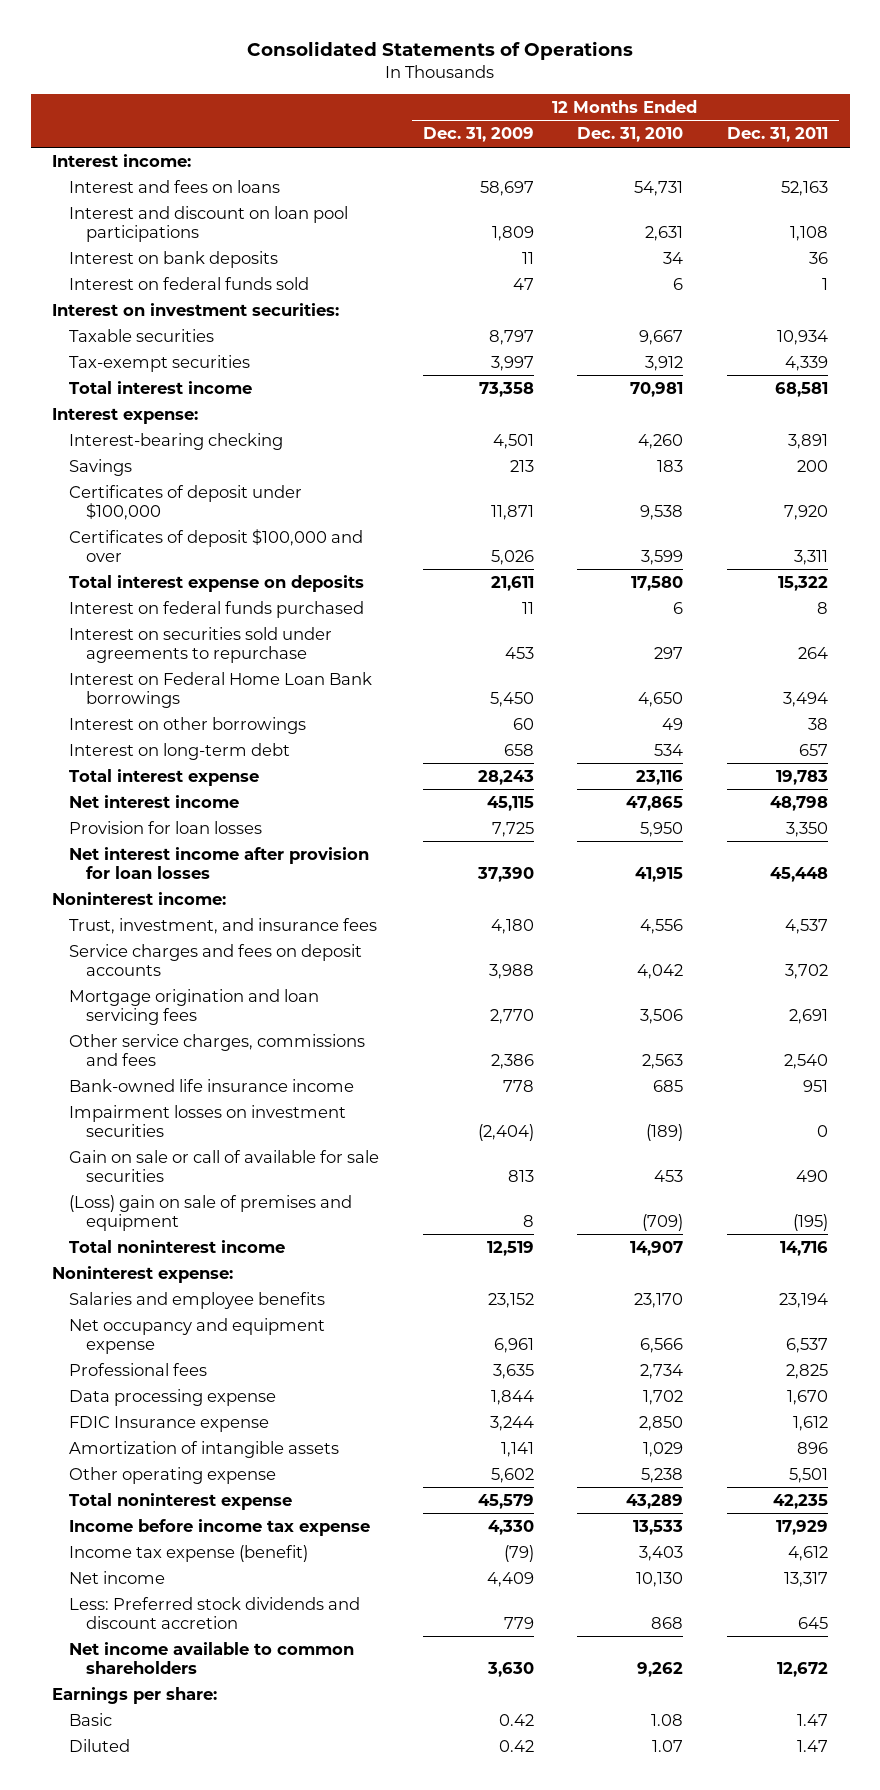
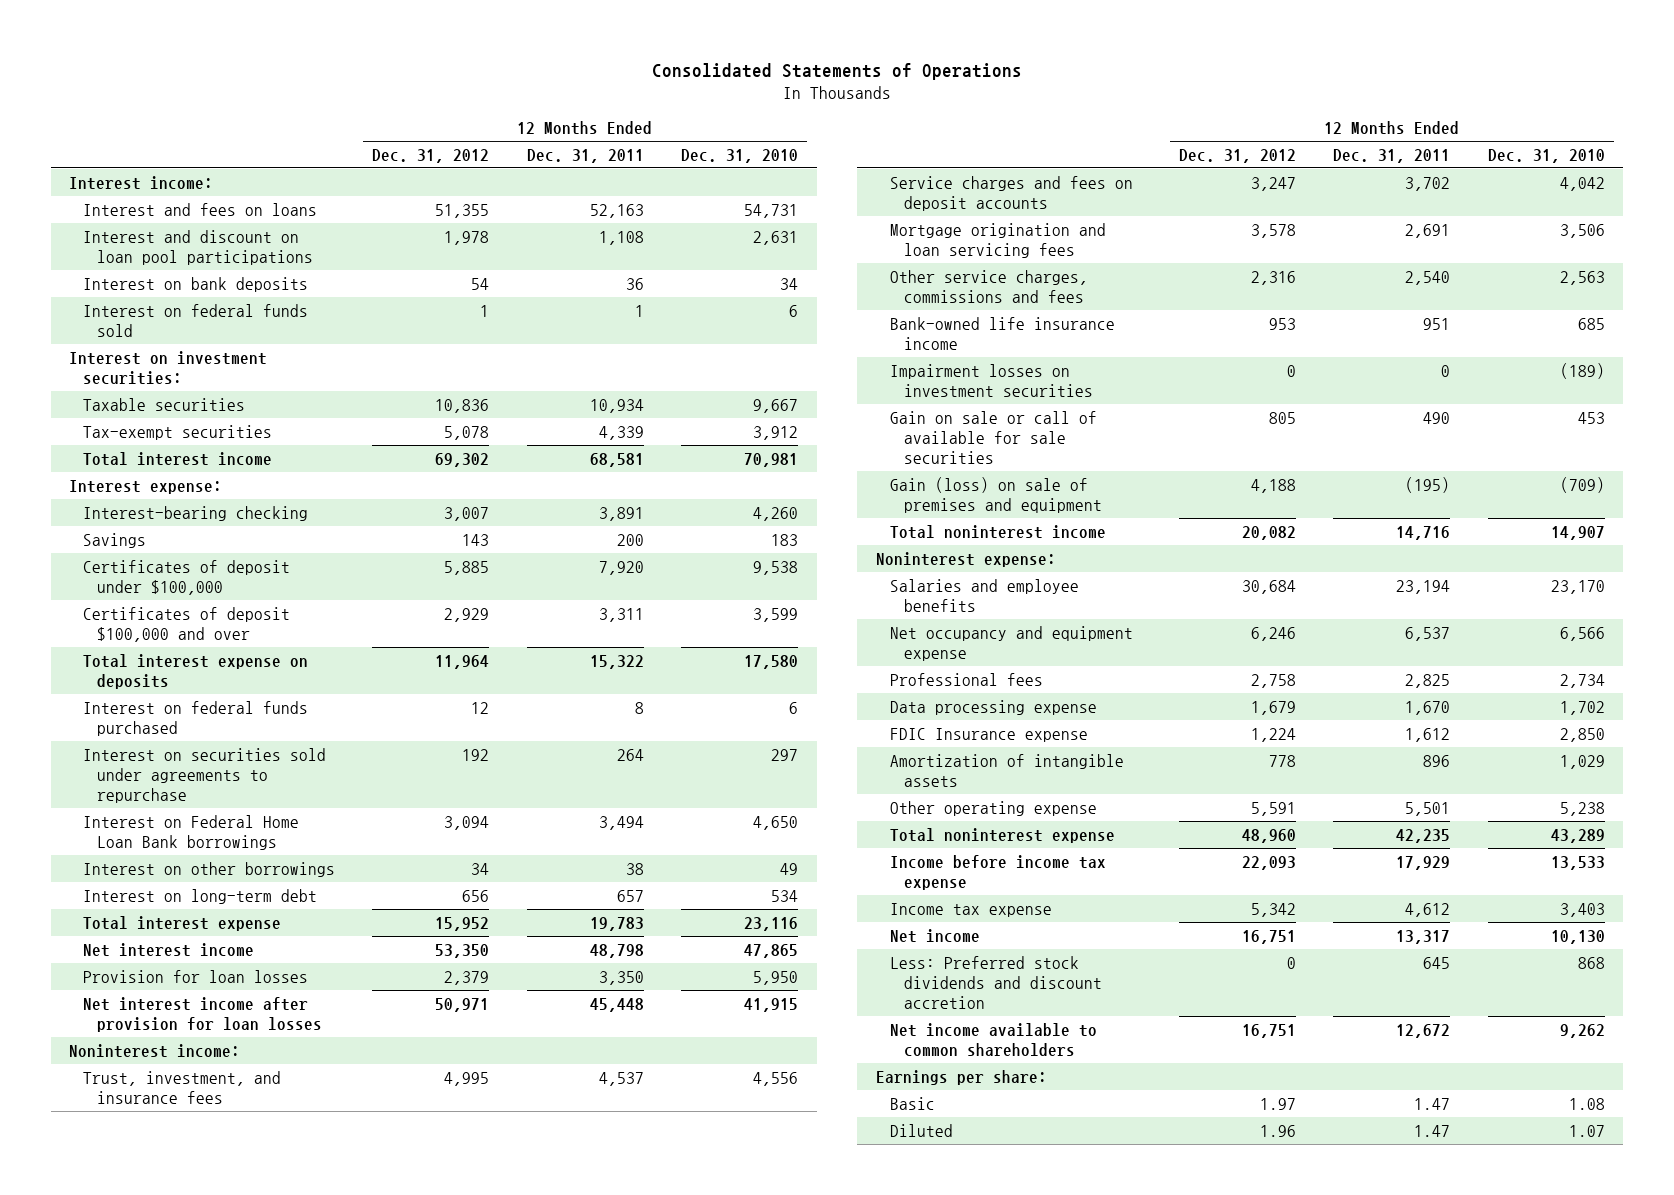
[422,127,534,143] Dec. 31, 2009 -> none
none -> [372,148,490,163] Dec. 31, 2012
[69,1194,353,1231] (Loss) gain on sale of premises and equipment -> [889,476,1102,513] Gain (loss) on sale of premises and equipment
[69,1544,309,1562] Income tax expense (benefit) -> [889,902,1052,917] Income tax expense

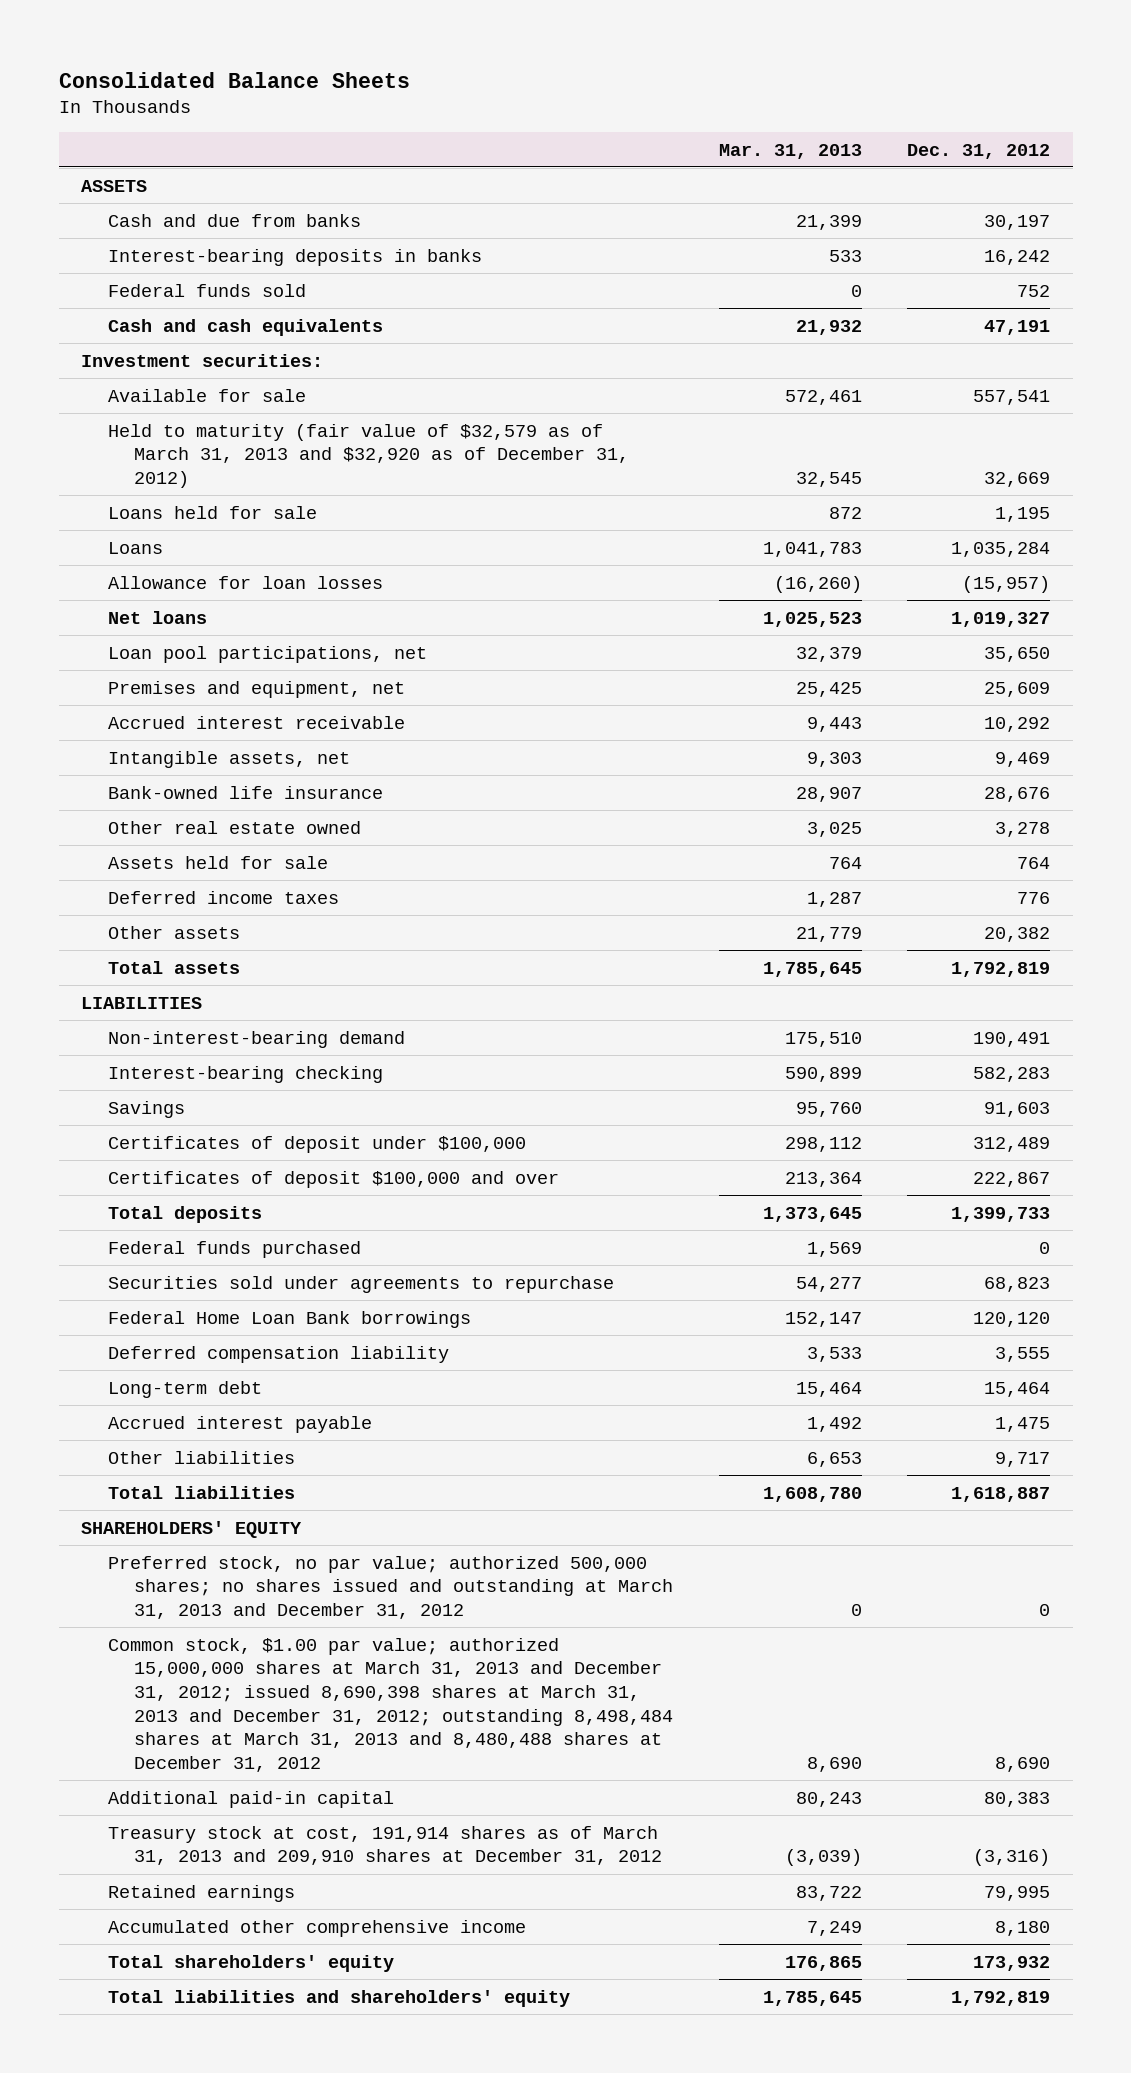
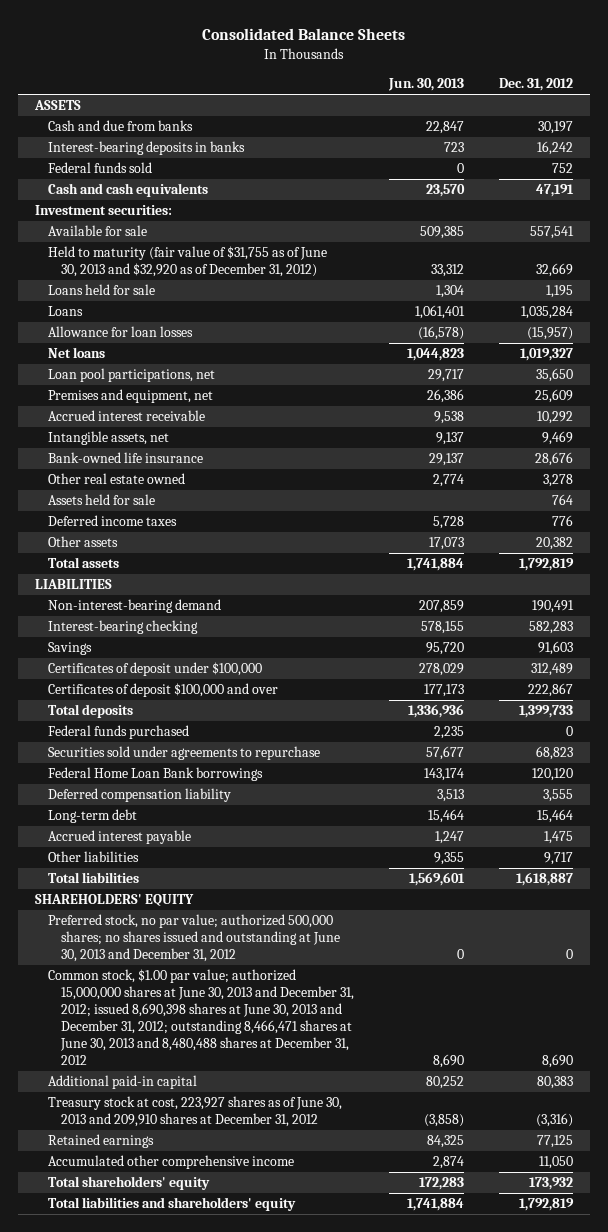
[718,143,862,159] Mar. 31, 2013 -> none
none -> [388,78,465,92] Jun. 30, 2013
[107,423,630,489] Held to maturity (fair value of $32,579 as of March 31, 2013 and $32,920 as of December 31, 2012) -> [48,246,328,278] Held to maturity (fair value of $31,755 as of June 30, 2013 and $32,920 as of December 31, 2012)
[107,1555,674,1620] Preferred stock, no par value; authorized 500,000 shares; no shares issued and outstanding at March 31, 2013 and December 31, 2012 -> [48,914,341,963] Preferred stock, no par value; authorized 500,000 shares; no shares issued and outstanding at June 30, 2013 and December 31, 2012
[107,1637,674,1772] Common stock, $1.00 par value; authorized 15,000,000 shares at March 31, 2013 and December 31, 2012; issued 8,690,398 shares at March 31, 2013 and December 31, 2012; outstanding 8,498,484 shares at March 31, 2013 and 8,480,488 shares at December 31, 2012 -> [48,969,355,1065] Common stock, $1.00 par value; authorized 15,000,000 shares at June 30, 2013 and December 31, 2012; issued 8,690,398 shares at June 30, 2013 and December 31, 2012; outstanding 8,466,471 shares at June 30, 2013 and 8,480,488 shares at December 31, 2012
[107,1825,663,1866] Treasury stock at cost, 191,914 shares as of March 31, 2013 and 209,910 shares at December 31, 2012 -> [48,1096,343,1128] Treasury stock at cost, 223,927 shares as of June 30, 2013 and 209,910 shares at December 31, 2012
[983,1885,1050,1901] 79,995 -> [536,1135,573,1149] 77,125
[994,1920,1050,1936] 8,180 -> [538,1156,573,1170] 11,050

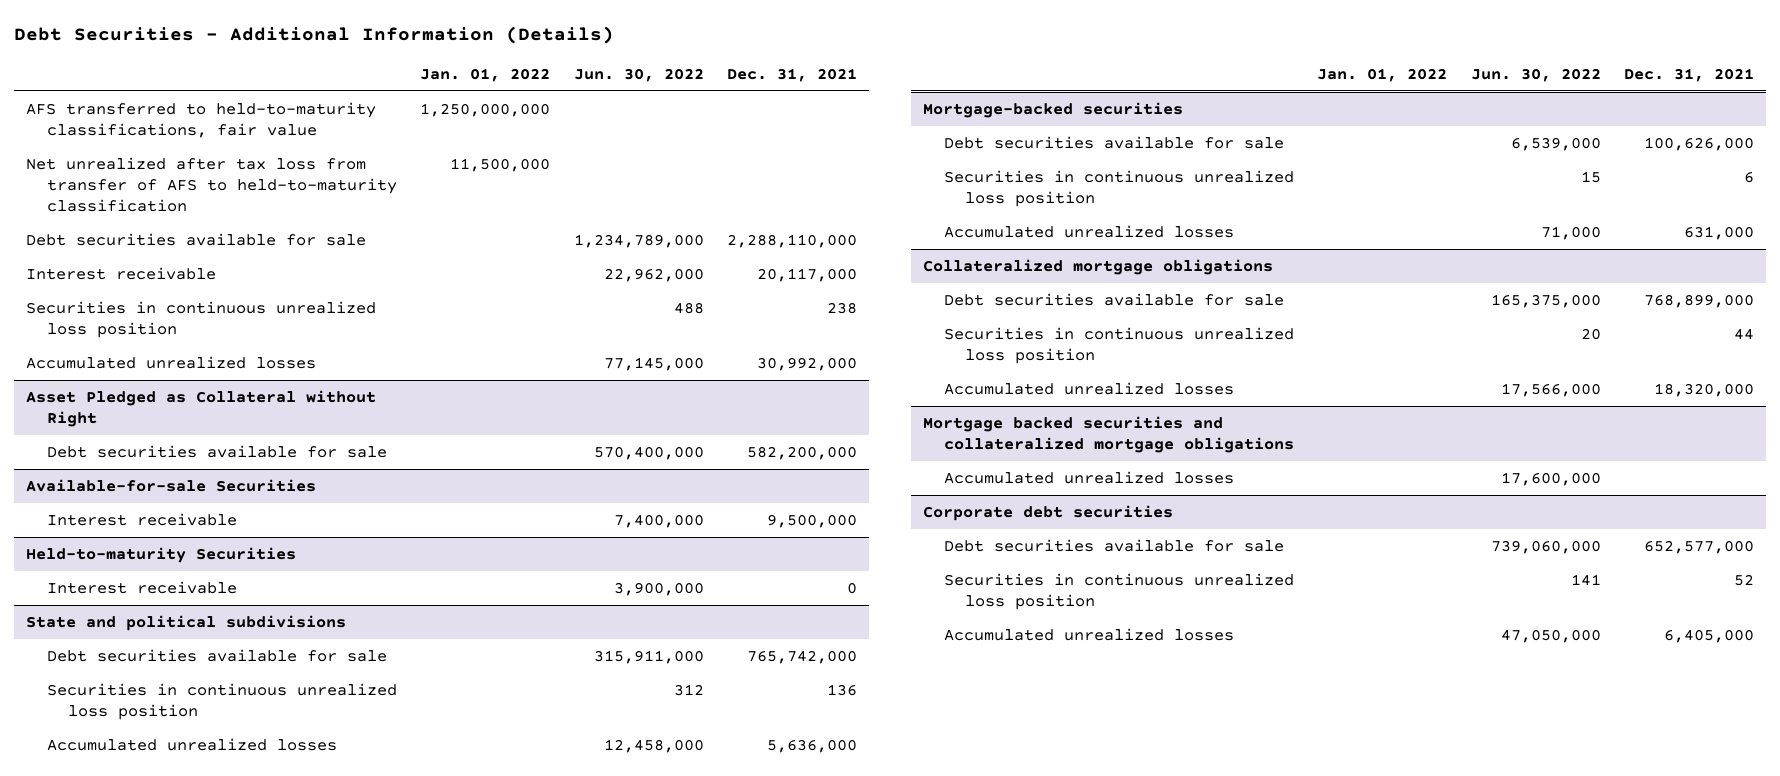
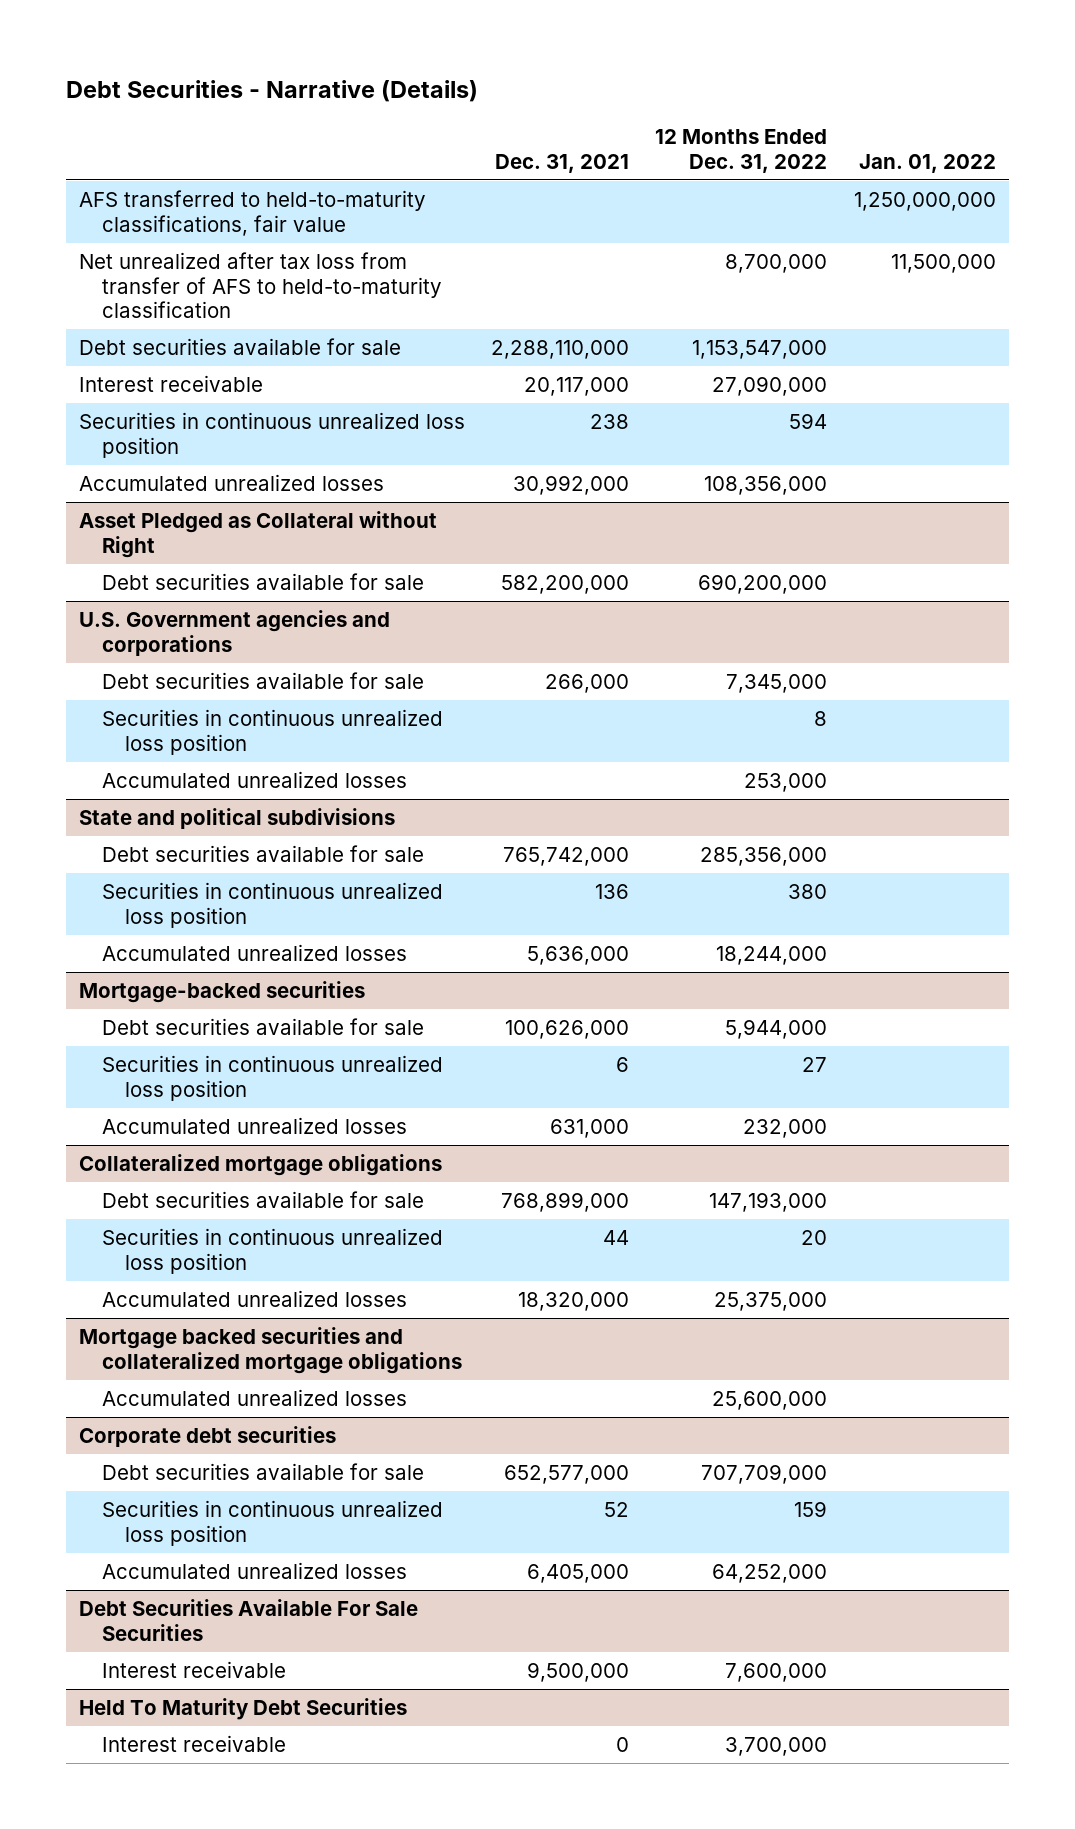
[13,26,614,45] Debt Securities - Additional Information (Details) -> [66,79,479,102] Debt Securities - Narrative (Details)
[573,68,704,83] Jun. 30, 2022 -> none
none -> [655,129,828,173] 12 Months Ended Dec. 31, 2022
[25,478,316,492] Available-for-sale Securities -> none
[46,512,237,526] Interest receivable -> none
[25,546,296,563] Held-to-maturity Securities -> none
[46,580,237,594] Interest receivable -> none
none -> [79,609,391,656] U.S. Government agencies and corporations
none -> [101,671,424,689] Debt securities available for sale
none -> [101,708,443,755] Securities in continuous unrealized loss position
none -> [101,770,407,788] Accumulated unrealized losses
none -> [79,1598,419,1641] Debt Securities Available For Sale Securities
none -> [101,1660,286,1678] Interest receivable
none -> [79,1697,408,1720] Held To Maturity Debt Securities
none -> [101,1734,286,1752] Interest receivable

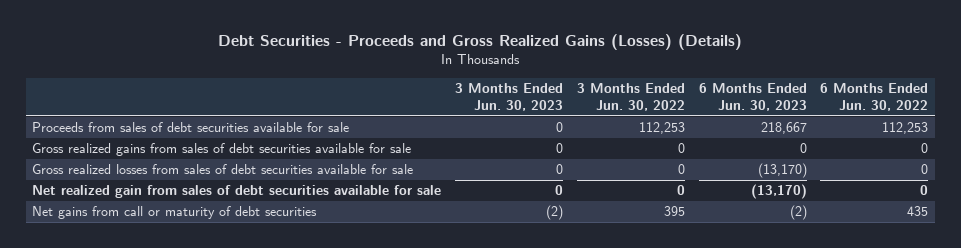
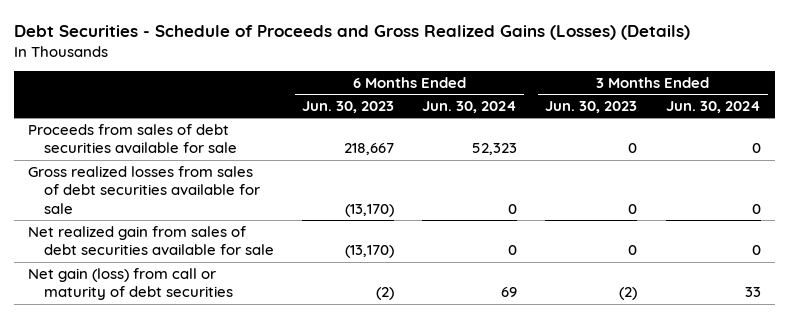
[218,34,743,51] Debt Securities - Proceeds and Gross Realized Gains (Losses) (Details) -> [13,24,690,40] Debt Securities - Schedule of Proceeds and Gross Realized Gains (Losses) (Details)
[576,83,685,111] 3 Months Ended Jun. 30, 2022 -> none
[820,83,929,111] 6 Months Ended Jun. 30, 2022 -> none
none -> [422,101,518,114] Jun. 30, 2024
none -> [665,101,761,114] Jun. 30, 2024
[32,143,412,157] Gross realized gains from sales of debt securities available for sale -> none
[32,206,318,220] Net gains from call or maturity of debt securities -> [27,267,233,301] Net gain (loss) from call or maturity of debt securities

